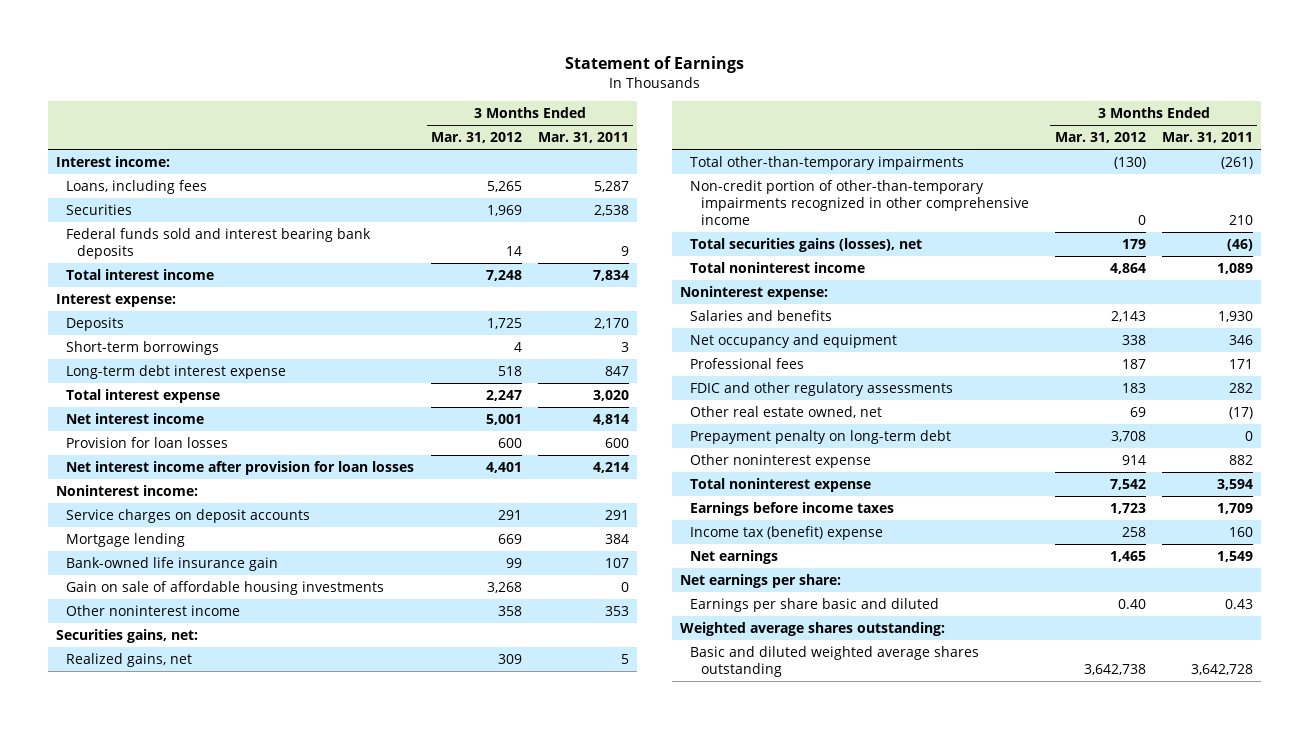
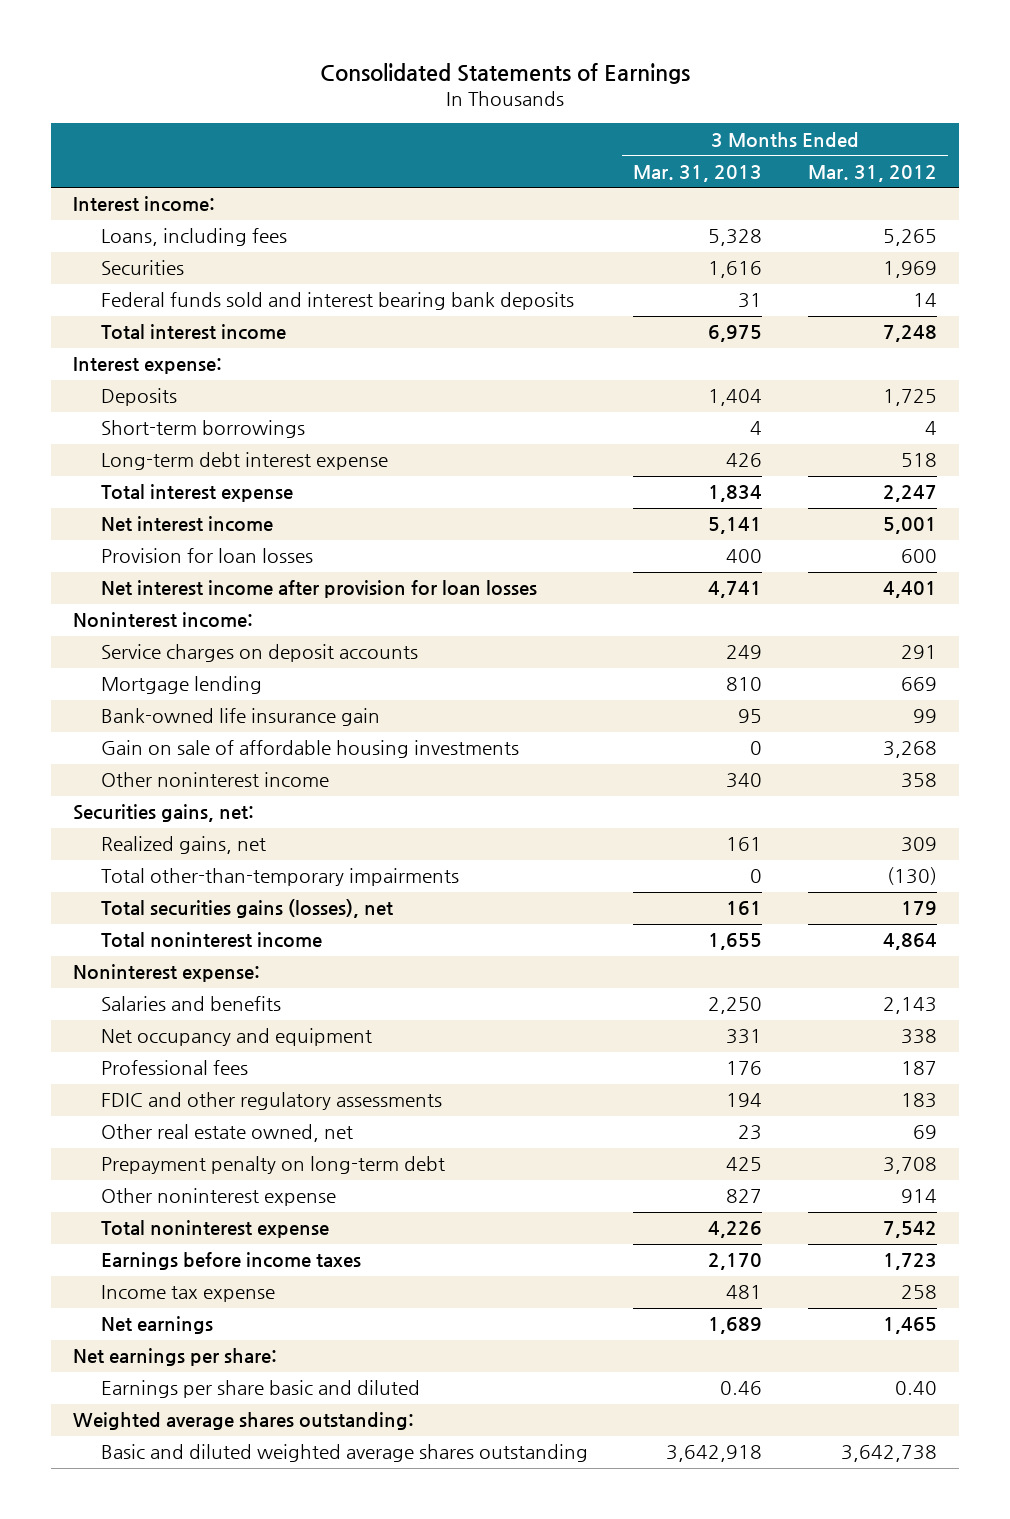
[564,56,744,74] Statement of Earnings -> [319,62,690,84] Consolidated Statements of Earnings
[538,132,630,144] Mar. 31, 2011 -> none
none -> [633,164,763,182] Mar. 31, 2013
[690,179,1029,226] Non-credit portion of other-than-temporary impairments recognized in other comprehensive income -> none
[690,525,884,540] Income tax (benefit) expense -> [100,1285,275,1303] Income tax expense

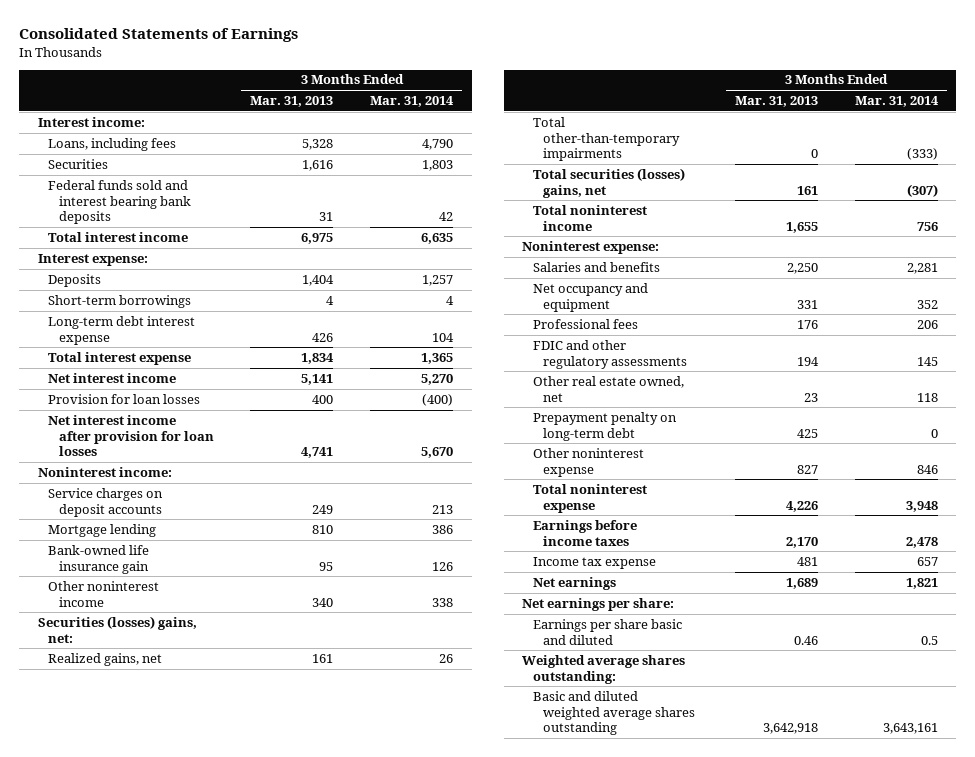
[807,164,937,182] Mar. 31, 2012 -> none
none -> [370,95,455,107] Mar. 31, 2014
[100,740,519,759] Gain on sale of affordable housing investments -> none
[73,804,255,823] Securities gains, net: -> [37,615,197,643] Securities (losses) gains, net:
[100,899,393,919] Total securities gains (losses), net -> [532,167,685,198] Total securities (losses) gains, net

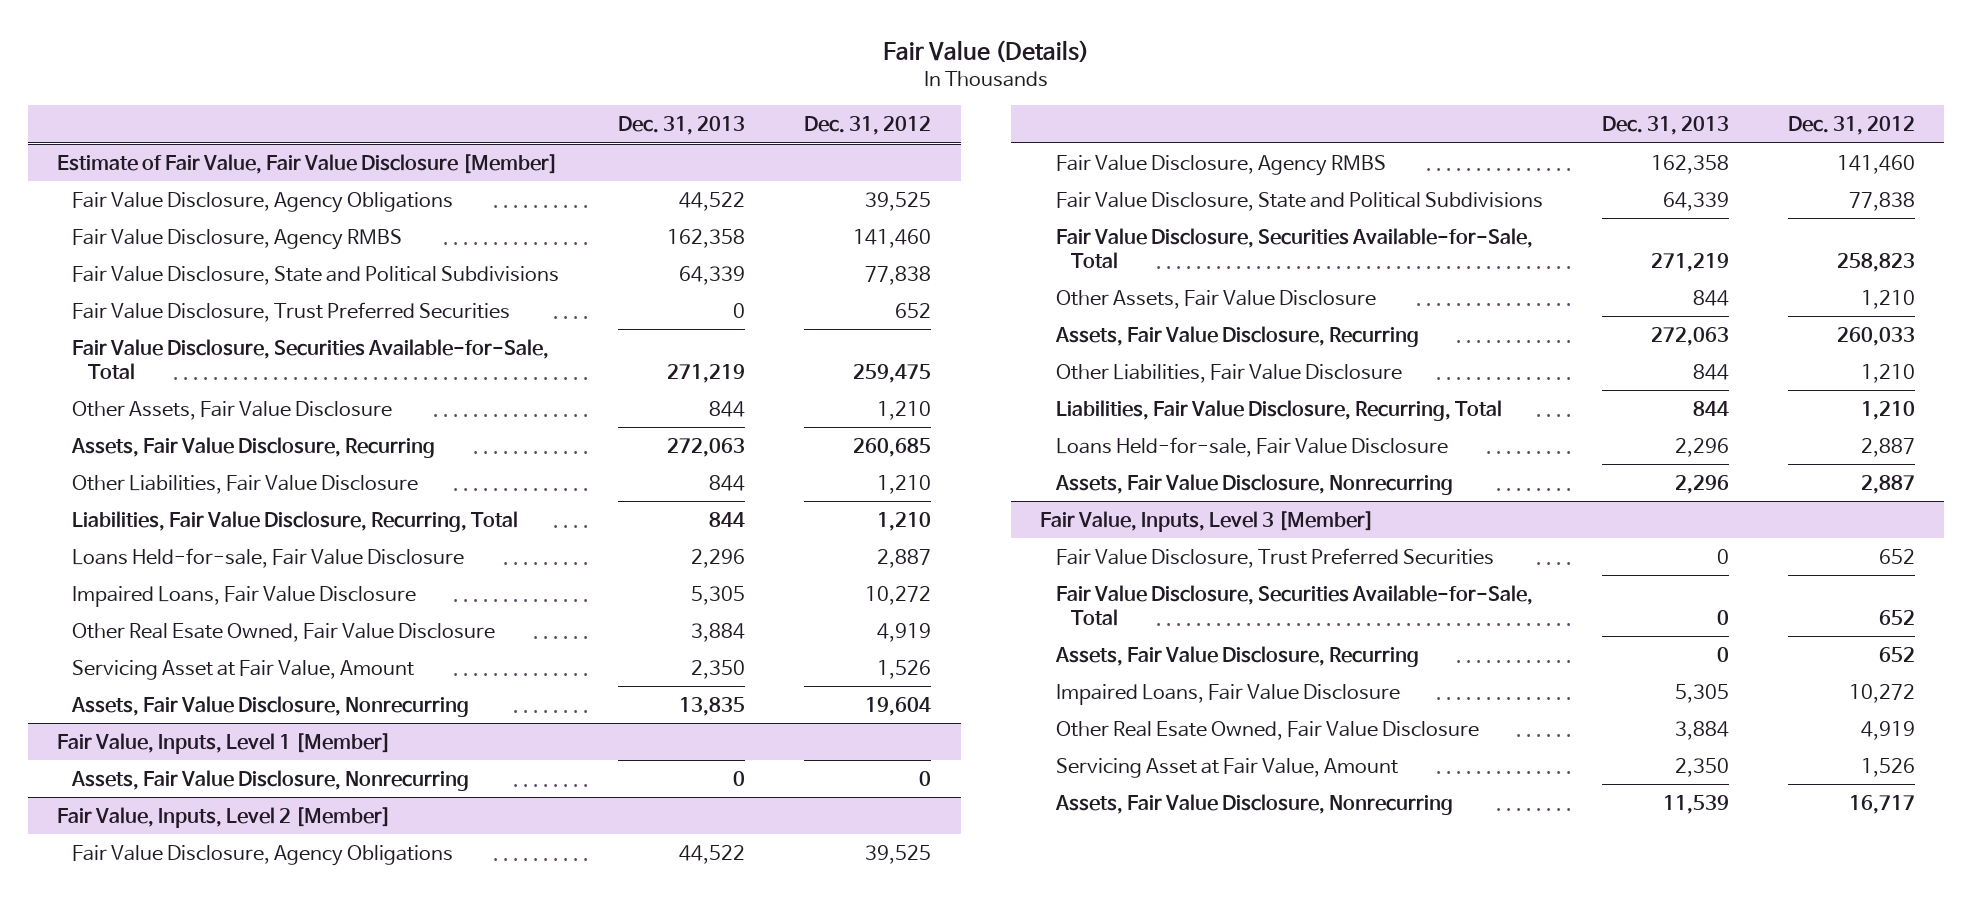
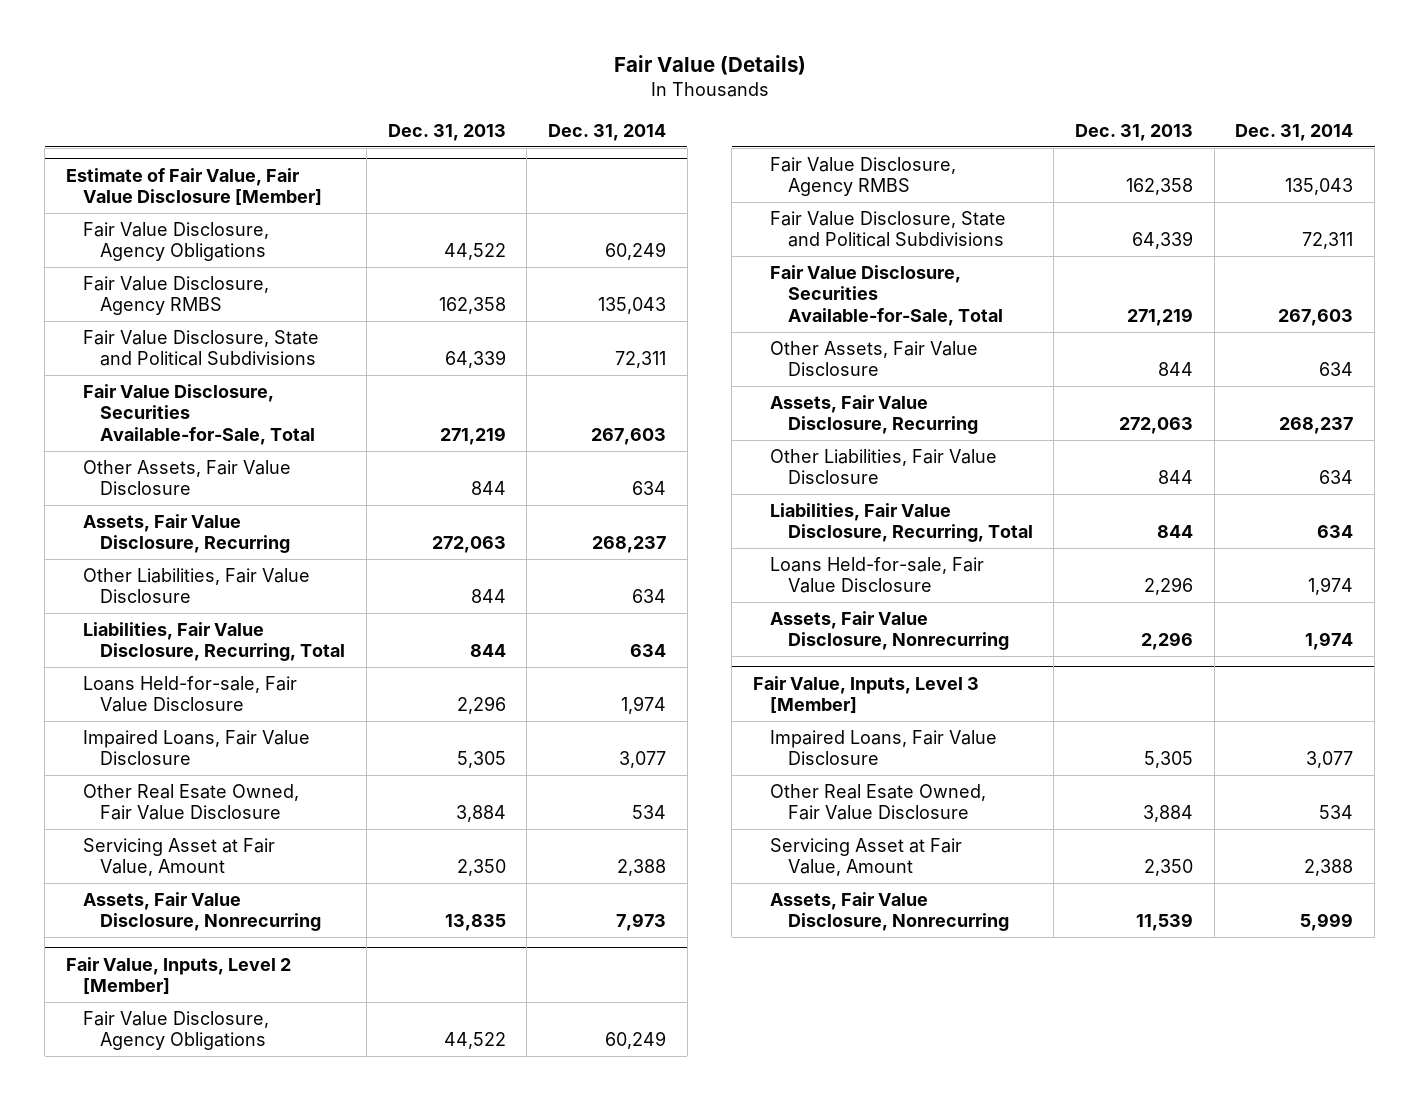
[804,116,932,136] Dec. 31, 2012 -> none
none -> [548,123,667,141] Dec. 31, 2014
[72,301,511,322] Fair Value Disclosure, Trust Preferred Securities -> none
[57,732,392,754] Fair Value, Inputs, Level 1 [Member] -> none
[71,769,470,791] Assets, Fair Value Disclosure, Nonrecurring -> none
[1055,547,1494,568] Fair Value Disclosure, Trust Preferred Securities -> none
[1055,584,1533,626] Fair Value Disclosure, Securities Available-for-Sale, Total -> none
[1054,645,1419,667] Assets, Fair Value Disclosure, Recurring -> none

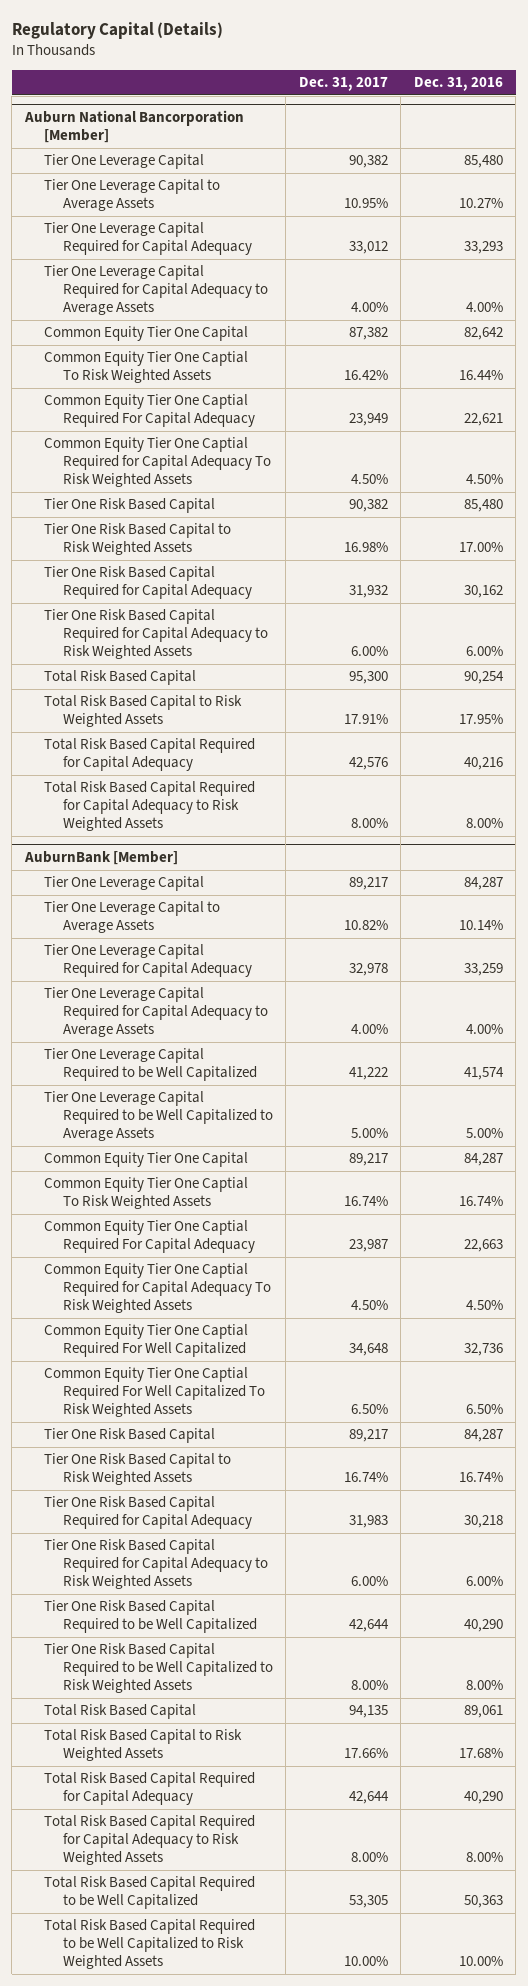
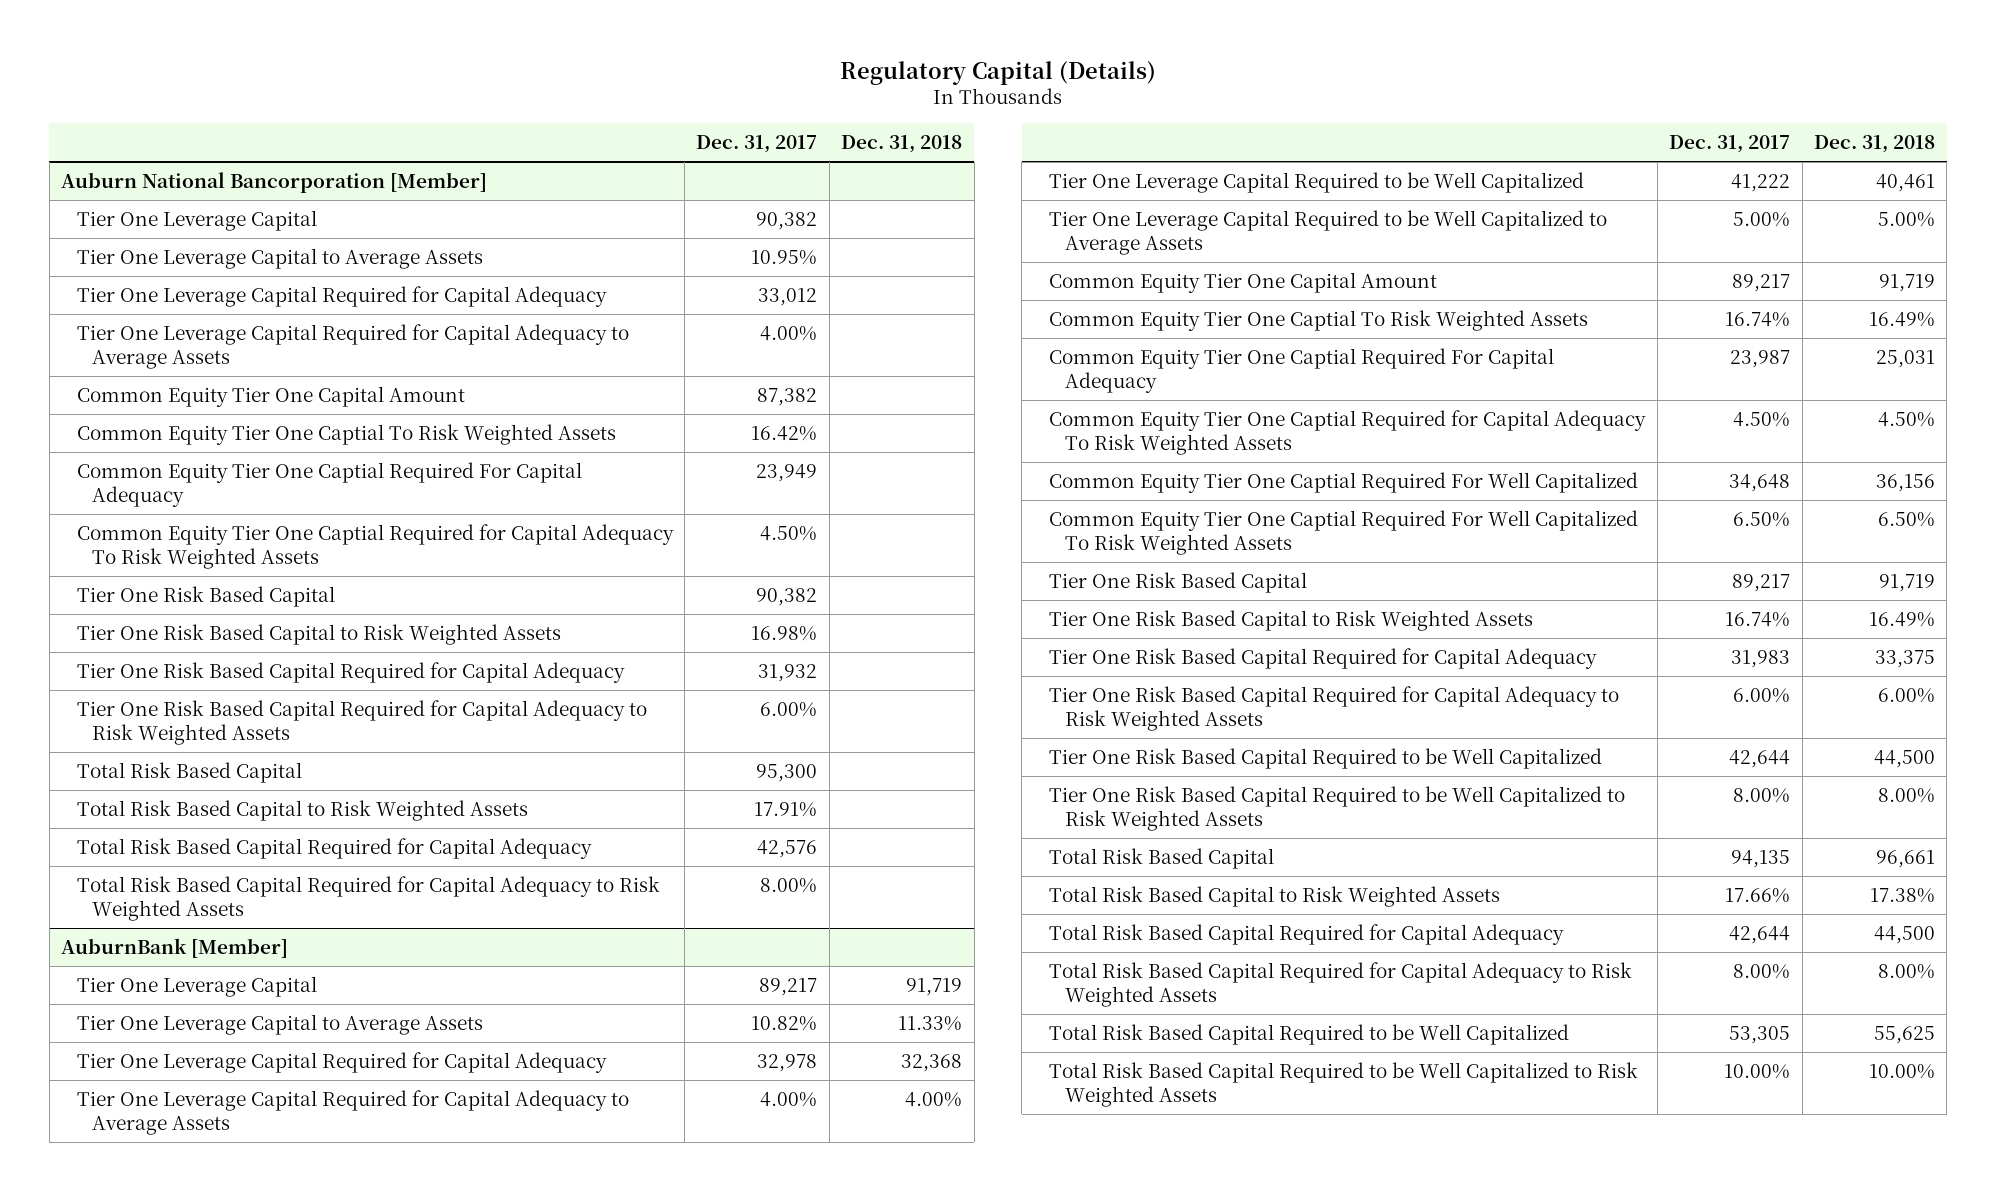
[413,77,503,92] Dec. 31, 2016 -> none
none -> [841,135,963,154] Dec. 31, 2018
[43,326,248,342] Common Equity Tier One Capital -> [76,385,465,407] Common Equity Tier One Capital Amount
[43,1152,248,1168] Common Equity Tier One Capital -> [1049,271,1438,293] Common Equity Tier One Capital Amount

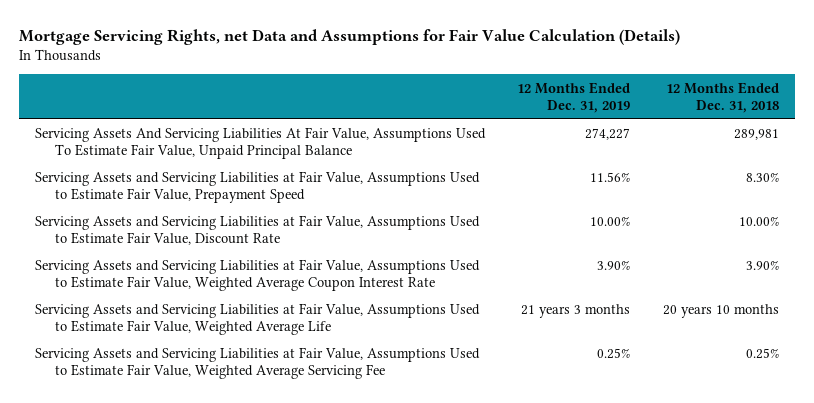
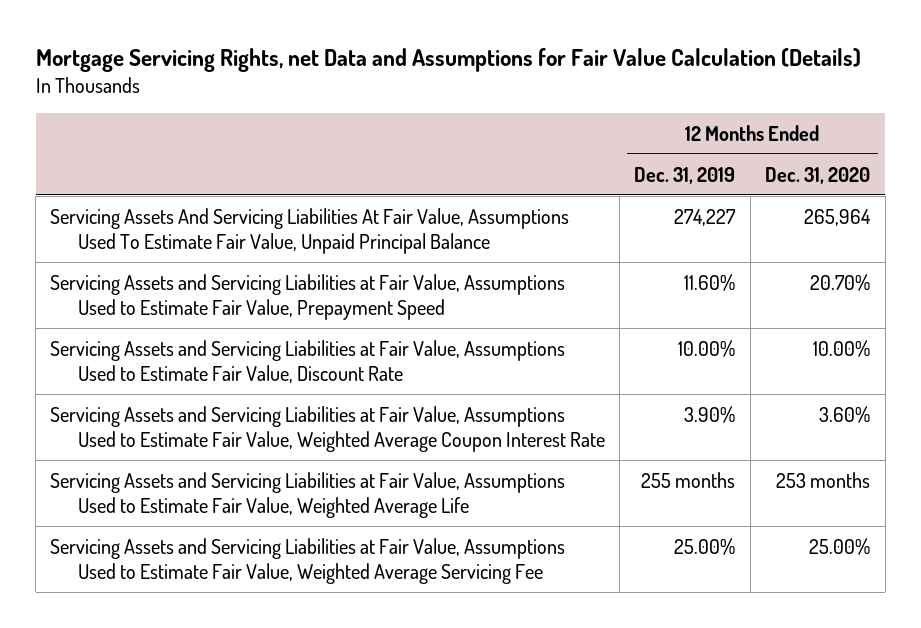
[665,81,779,113] 12 Months Ended Dec. 31, 2018 -> none
none -> [765,166,871,184] Dec. 31, 2020
[590,172,631,183] 11.56% -> [684,273,736,291] 11.60%
[521,304,631,319] 21 years 3 months -> [641,471,736,488] 255 months
[597,348,631,360] 0.25% -> [674,537,736,555] 25.00%

